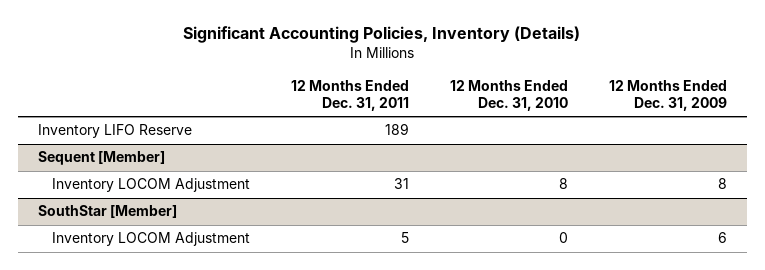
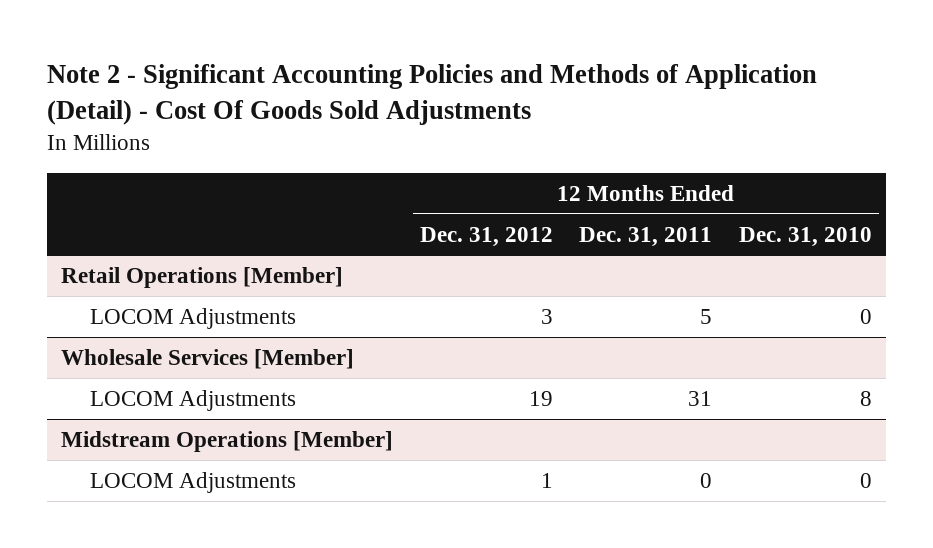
[183,26,581,44] Significant Accounting Policies, Inventory (Details) -> [47,64,818,125] Note 2 - Significant Accounting Policies and Methods of Application (Detail) - Cost Of Goods Sold Adjustments
[608,79,727,111] 12 Months Ended Dec. 31, 2009 -> none
none -> [419,226,553,247] Dec. 31, 2012
[38,124,193,139] Inventory LIFO Reserve -> none
[38,151,166,166] Sequent [Member] -> none
[38,205,178,219] SouthStar [Member] -> none
none -> [60,266,343,288] Retail Operations [Member]
[52,178,251,193] Inventory LOCOM Adjustment -> [89,307,296,329] LOCOM Adjustments
[394,178,410,190] 31 -> [700,308,713,324] 5
[558,178,568,190] 8 -> [860,308,873,324] 0
none -> [60,348,354,369] Wholesale Services [Member]
[52,232,251,247] Inventory LOCOM Adjustment -> [89,389,296,411] LOCOM Adjustments
[401,232,410,244] 5 -> [688,390,713,406] 31
[558,232,568,244] 0 -> [860,390,873,406] 8
none -> [60,430,393,452] Midstream Operations [Member]
none -> [89,471,296,493] LOCOM Adjustments

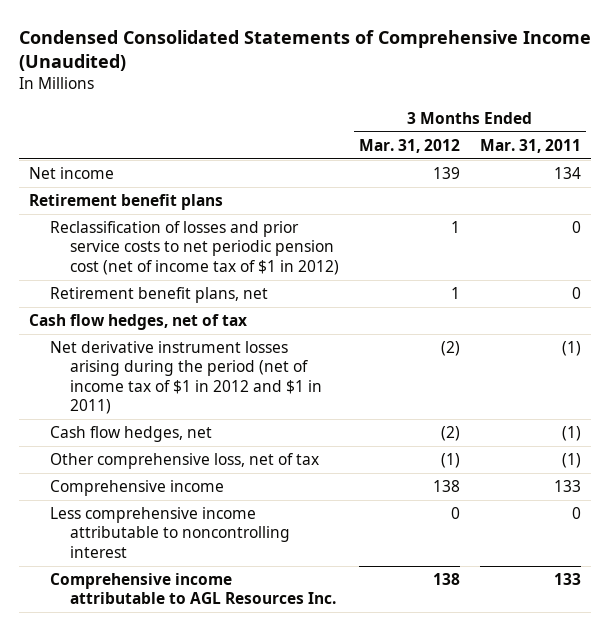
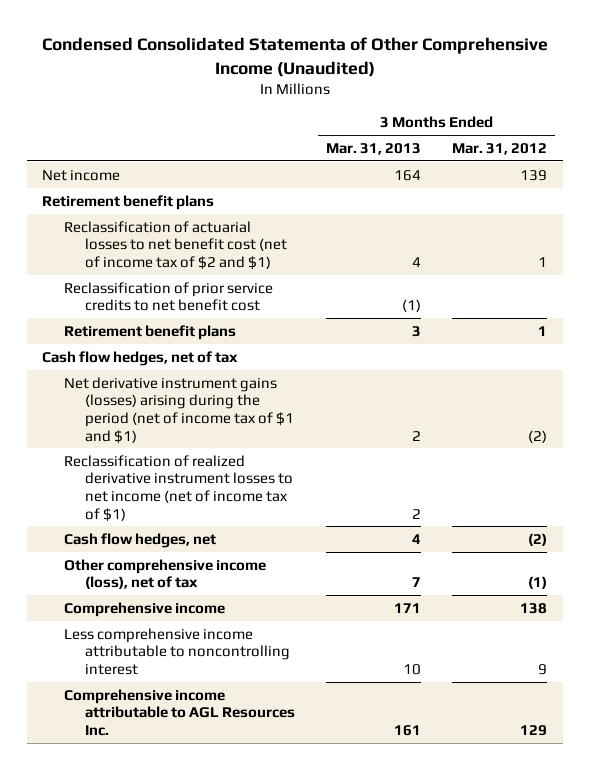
[19,29,592,71] Condensed Consolidated Statements of Comprehensive Income (Unaudited) -> [41,37,548,77] Condensed Consolidated Statementa of Other Comprehensive Income (Unaudited)
[480,139,582,154] Mar. 31, 2011 -> none
none -> [326,142,422,155] Mar. 31, 2013
[49,287,268,304] Retirement benefit plans, net -> none
none -> [63,220,287,270] Reclassification of actuarial losses to net benefit cost (net of income tax of $2 and $1)
none -> [63,281,273,312] Reclassification of prior service credits to net benefit cost
[49,221,340,275] Reclassification of losses and prior service costs to net periodic pension cost (net of income tax of $1 in 2012) -> [63,324,236,340] Retirement benefit plans
[49,341,323,414] Net derivative instrument losses arising during the period (net of income tax of $1 in 2012 and $1 in 2011) -> [63,376,294,444] Net derivative instrument gains (losses) arising during the period (net of income tax of $1 and $1)
none -> [63,454,293,522] Reclassification of realized derivative instrument losses to net income (net of income tax of $1)
[49,453,319,470] Other comprehensive loss, net of tax -> [63,558,266,590] Other comprehensive income (loss), net of tax
[451,507,461,520] 0 -> [538,663,548,675] 9
[433,573,461,586] 138 -> [520,724,548,736] 129

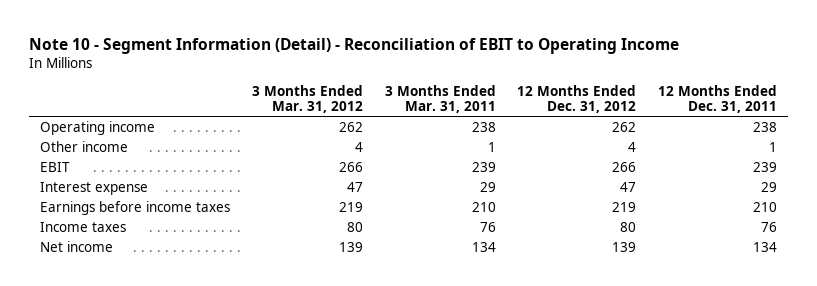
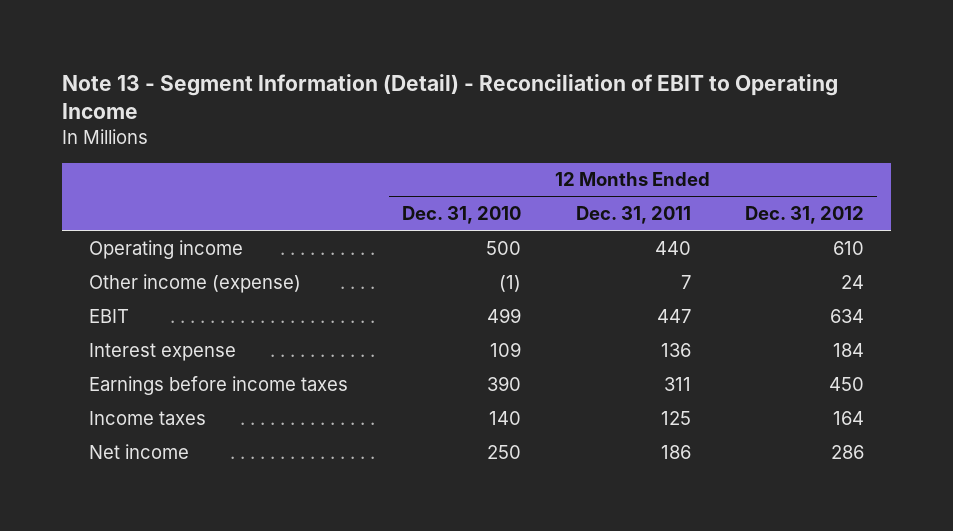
[29,37,680,54] Note 10 - Segment Information (Detail) - Reconciliation of EBIT to Operating Income -> [62,73,839,120] Note 13 - Segment Information (Detail) - Reconciliation of EBIT to Operating Income
[251,84,363,113] 3 Months Ended Mar. 31, 2012 -> none
[384,84,496,113] 3 Months Ended Mar. 31, 2011 -> none
none -> [402,205,522,224] Dec. 31, 2010
[612,121,637,132] 262 -> [832,240,864,255] 610
[753,121,778,132] 238 -> [654,240,691,255] 440
[39,140,128,152] Other income -> [89,273,302,293] Other income (expense)
[628,141,637,152] 4 -> [840,274,864,289] 24
[769,141,778,152] 1 -> [680,274,691,289] 7
[612,161,637,172] 266 -> [829,308,864,323] 634
[753,161,778,172] 239 -> [656,308,691,323] 447
[620,181,637,192] 47 -> [832,342,864,357] 184
[761,181,778,192] 29 -> [660,342,691,357] 136
[612,201,637,212] 219 -> [828,376,864,391] 450
[753,201,778,212] 210 -> [663,376,691,391] 311
[620,221,637,232] 80 -> [832,410,864,425] 164
[761,221,778,232] 76 -> [660,410,691,425] 125
[612,241,637,252] 139 -> [830,444,864,459] 286
[753,241,778,252] 134 -> [660,444,691,459] 186

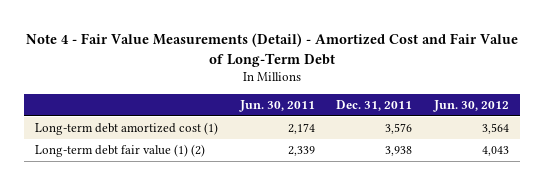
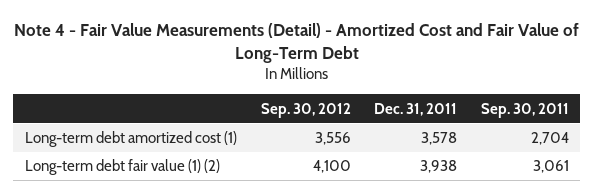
[238,99,315,112] Jun. 30, 2011 -> none
[432,99,509,112] Jun. 30, 2012 -> none
none -> [260,102,351,118] Sep. 30, 2012
none -> [480,102,569,118] Sep. 30, 2011
[385,123,413,135] 3,576 -> [421,132,458,146] 3,578

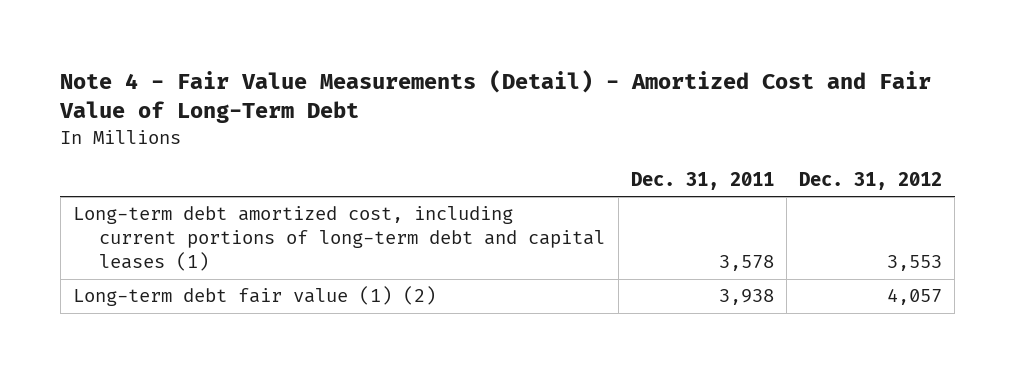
[260,102,351,118] Sep. 30, 2012 -> none
[480,102,569,118] Sep. 30, 2011 -> none
none -> [799,171,943,190] Dec. 31, 2012
[24,131,237,148] Long-term debt amortized cost (1) -> [72,206,606,272] Long-term debt amortized cost, including current portions of long-term debt and capital leases (1)

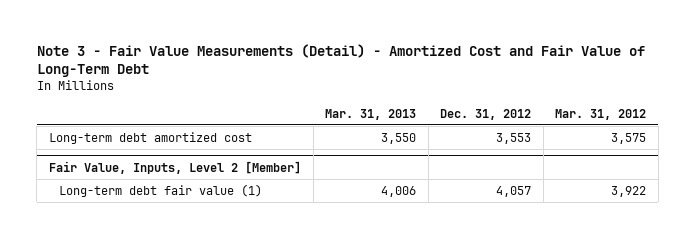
[59,70,932,124] Note 4 - Fair Value Measurements (Detail) - Amortized Cost and Fair Value of Long-Term Debt -> [36,43,645,78] Note 3 - Fair Value Measurements (Detail) - Amortized Cost and Fair Value of Long-Term Debt
[630,171,774,190] Dec. 31, 2011 -> none
none -> [325,108,417,120] Mar. 31, 2013
none -> [555,108,647,120] Mar. 31, 2012
[72,206,606,272] Long-term debt amortized cost, including current portions of long-term debt and capital leases (1) -> [49,131,253,144] Long-term debt amortized cost
none -> [49,160,302,174] Fair Value, Inputs, Level 2 [Member]
[72,286,436,307] Long-term debt fair value (1) (2) -> [58,183,262,197] Long-term debt fair value (1)

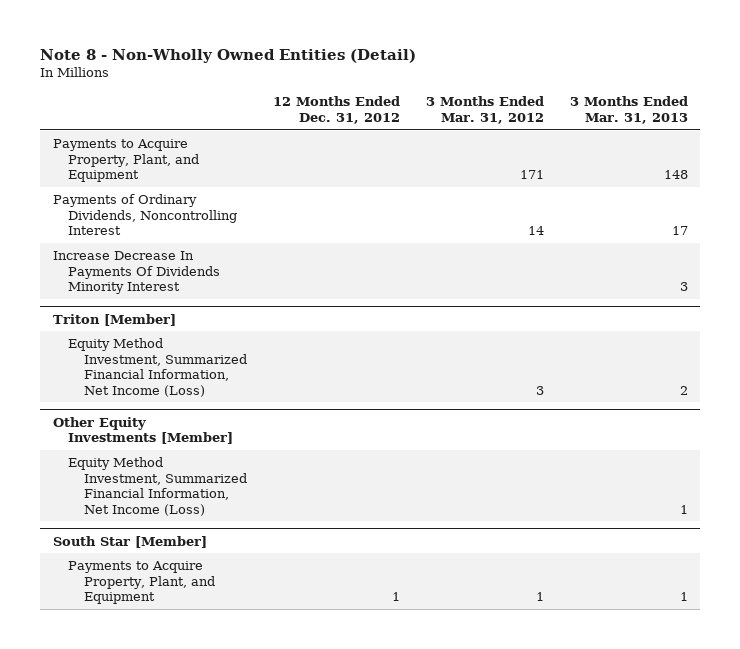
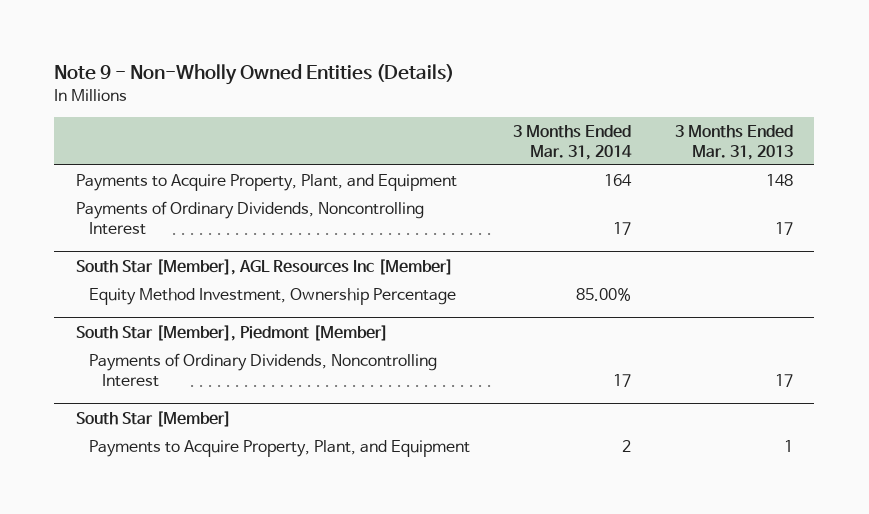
[39,48,416,63] Note 8 - Non-Wholly Owned Entities (Detail) -> [54,64,455,86] Note 9 - Non-Wholly Owned Entities (Details)
[273,96,401,125] 12 Months Ended Dec. 31, 2012 -> none
[425,96,544,125] 3 Months Ended Mar. 31, 2012 -> none
none -> [513,124,633,160] 3 Months Ended Mar. 31, 2014
[52,250,221,295] Increase Decrease In Payments Of Dividends Minority Interest -> none
[52,313,176,326] Triton [Member] -> none
[68,337,248,397] Equity Method Investment, Summarized Financial Information, Net Income (Loss) -> none
[52,416,234,445] Other Equity Investments [Member] -> none
[68,456,248,516] Equity Method Investment, Summarized Financial Information, Net Income (Loss) -> none
none -> [75,258,453,275] South Star [Member], AGL Resources Inc [Member]
none -> [89,287,457,305] Equity Method Investment, Ownership Percentage
none -> [75,324,388,341] South Star [Member], Piedmont [Member]
none -> [89,352,438,387] Payments of Ordinary Dividends, Noncontrolling Interest

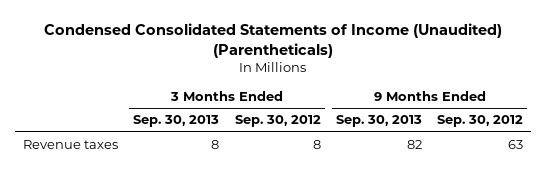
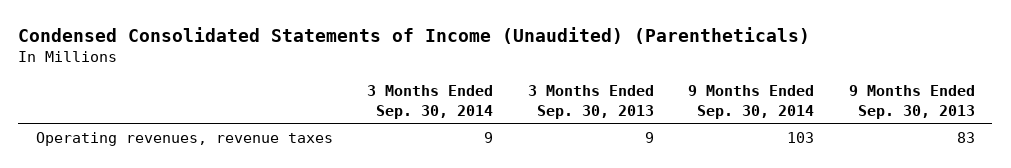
[234,115,321,128] Sep. 30, 2012 -> none
[437,115,524,128] Sep. 30, 2012 -> none
none -> [367,85,494,119] 3 Months Ended Sep. 30, 2014
none -> [688,85,815,119] 9 Months Ended Sep. 30, 2014
[22,140,118,150] Revenue taxes -> [35,131,333,146] Operating revenues, revenue taxes
[211,140,220,150] 8 -> [644,131,654,143] 9
[407,140,423,150] 82 -> [956,131,975,143] 83

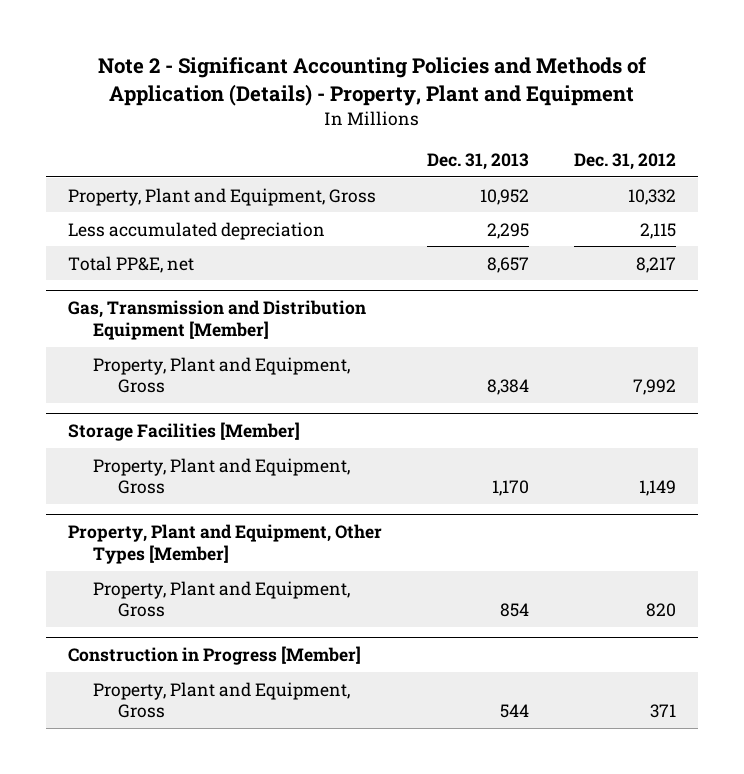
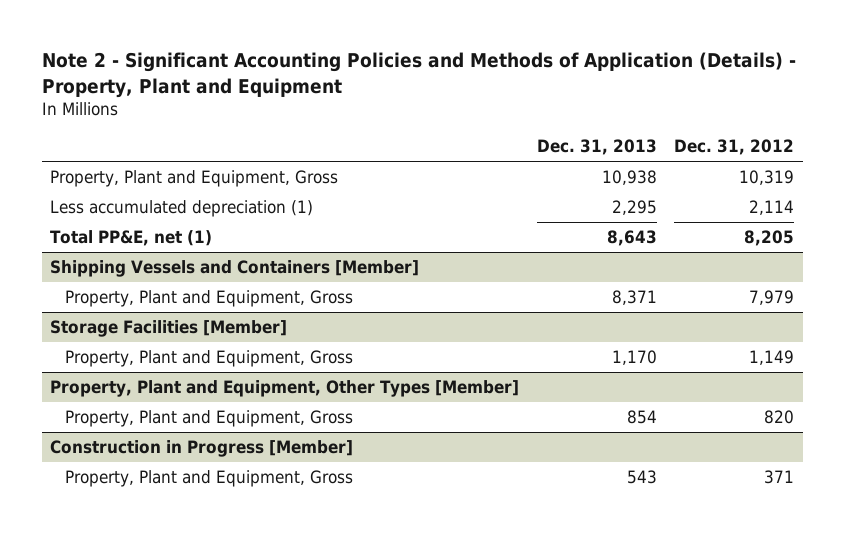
[68,300,367,340] Gas, Transmission and Distribution Equipment [Member] -> none
[480,188,530,205] 10,952 -> [601,170,657,186] 10,938
[627,188,676,205] 10,332 -> [738,170,794,186] 10,319
[68,221,326,240] Less accumulated depreciation -> [50,200,314,218] Less accumulated depreciation (1)
[639,222,676,239] 2,115 -> [748,200,794,216] 2,114
[68,255,195,273] Total PP&E, net -> [50,230,213,247] Total PP&E, net (1)
[487,256,530,273] 8,657 -> [606,230,657,247] 8,643
[635,256,676,273] 8,217 -> [743,230,794,247] 8,205
none -> [50,260,420,278] Shipping Vessels and Containers [Member]
[487,379,530,396] 8,384 -> [611,290,657,306] 8,371
[632,379,676,396] 7,992 -> [748,290,794,306] 7,979
[500,704,530,719] 544 -> [626,470,657,485] 543

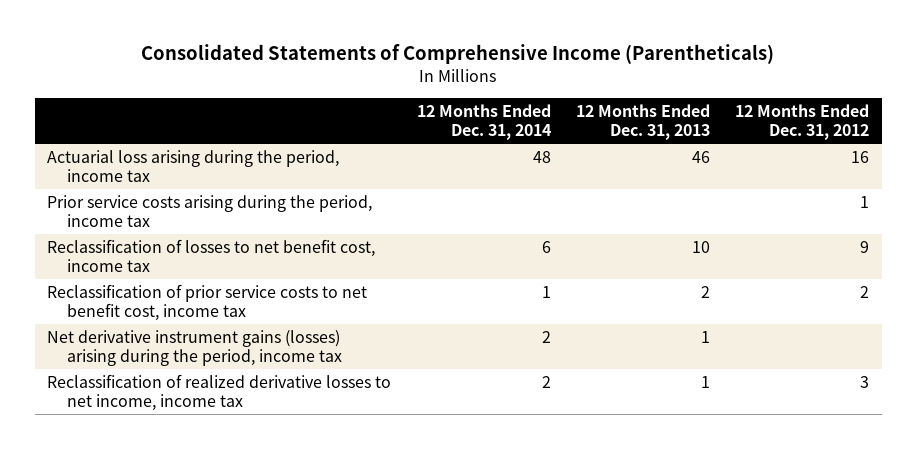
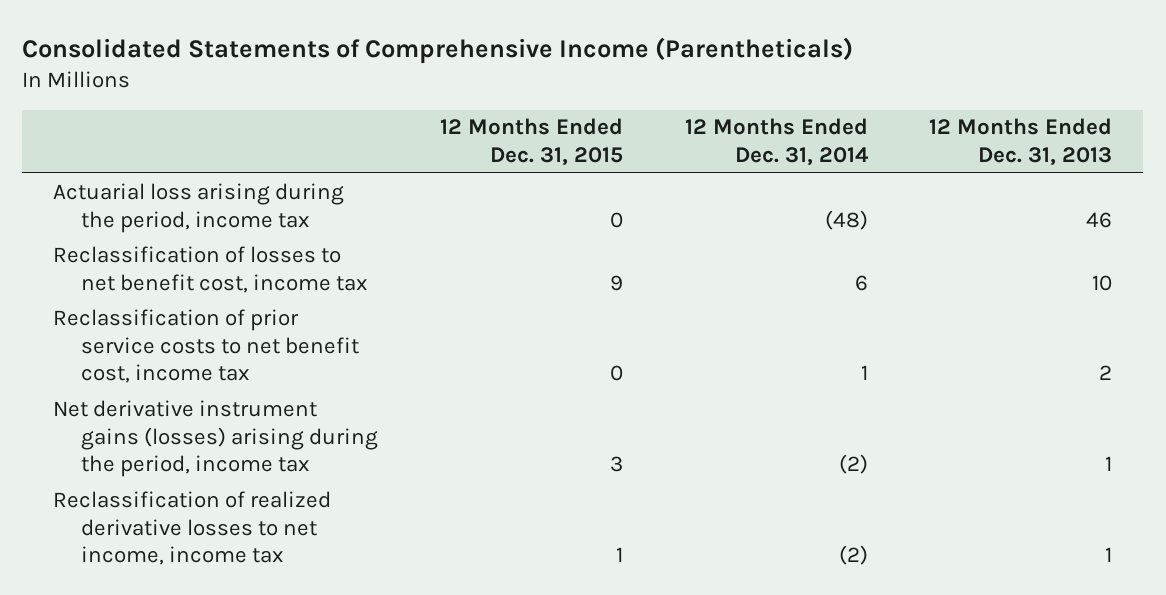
[735,103,870,141] 12 Months Ended Dec. 31, 2012 -> none
none -> [439,118,623,167] 12 Months Ended Dec. 31, 2015
[47,194,373,228] Prior service costs arising during the period, income tax -> none
[532,150,551,163] 48 -> [824,209,868,230] (48)
[541,330,551,343] 2 -> [838,454,868,475] (2)
[541,375,551,388] 2 -> [838,545,868,566] (2)

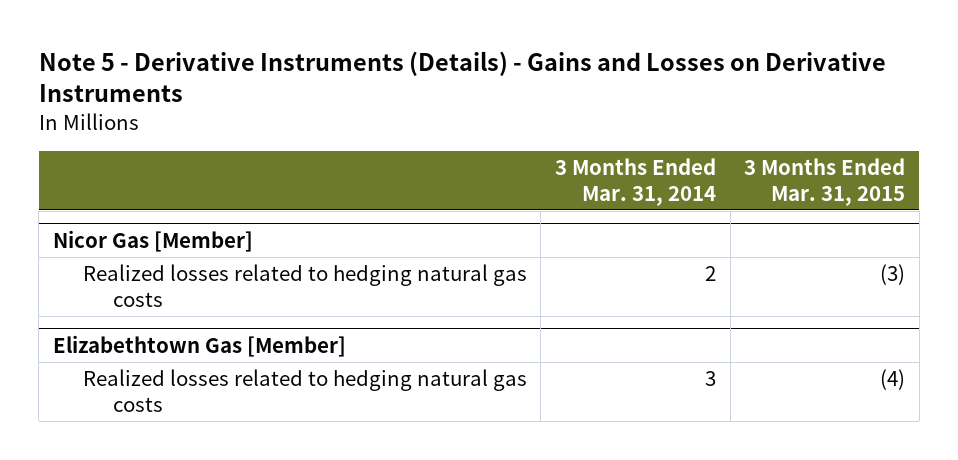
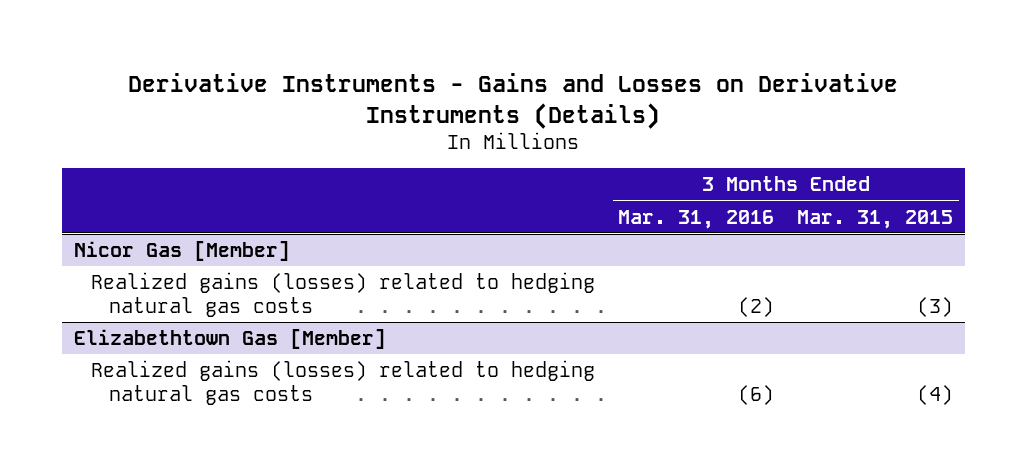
[38,50,886,103] Note 5 - Derivative Instruments (Details) - Gains and Losses on Derivative Instruments -> [128,73,899,129] Derivative Instruments - Gains and Losses on Derivative Instruments (Details)
[555,157,717,206] 3 Months Ended Mar. 31, 2014 -> none
none -> [618,209,775,229] Mar. 31, 2016
[82,264,527,308] Realized losses related to hedging natural gas costs -> [91,271,596,318] Realized gains (losses) related to hedging natural gas costs
[82,369,527,413] Realized losses related to hedging natural gas costs -> [91,359,596,406] Realized gains (losses) related to hedging natural gas costs

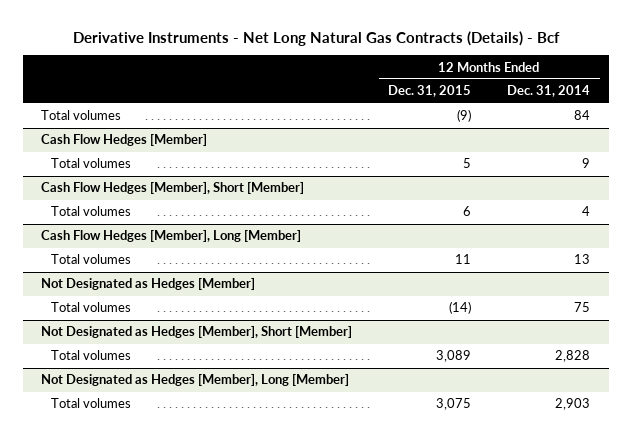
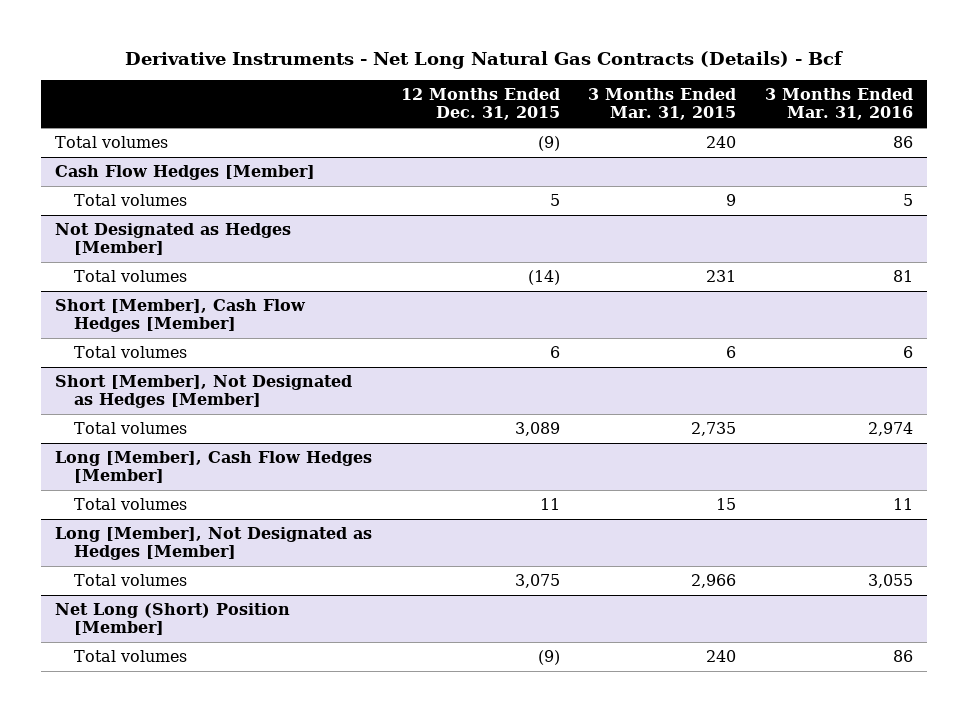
[507,85,591,98] Dec. 31, 2014 -> none
none -> [588,88,737,120] 3 Months Ended Mar. 31, 2015
none -> [764,88,913,120] 3 Months Ended Mar. 31, 2016
[41,182,305,195] Cash Flow Hedges [Member], Short [Member] -> none
[50,206,131,217] Total volumes -> none
[41,230,302,243] Cash Flow Hedges [Member], Long [Member] -> none
[50,254,131,265] Total volumes -> none
none -> [55,299,307,332] Short [Member], Cash Flow Hedges [Member]
none -> [74,346,188,359] Total volumes
[41,326,353,339] Not Designated as Hedges [Member], Short [Member] -> [55,375,353,408] Short [Member], Not Designated as Hedges [Member]
none -> [55,451,373,483] Long [Member], Cash Flow Hedges [Member]
none -> [74,498,188,511] Total volumes
[41,374,350,387] Not Designated as Hedges [Member], Long [Member] -> [55,527,373,560] Long [Member], Not Designated as Hedges [Member]
none -> [55,603,291,635] Net Long (Short) Position [Member]
none -> [74,650,188,663] Total volumes

